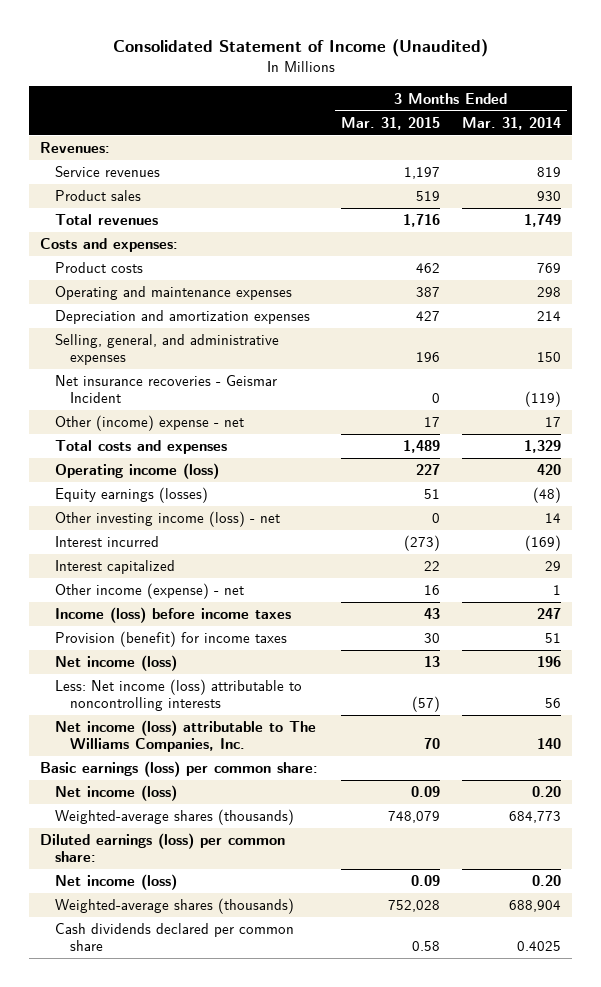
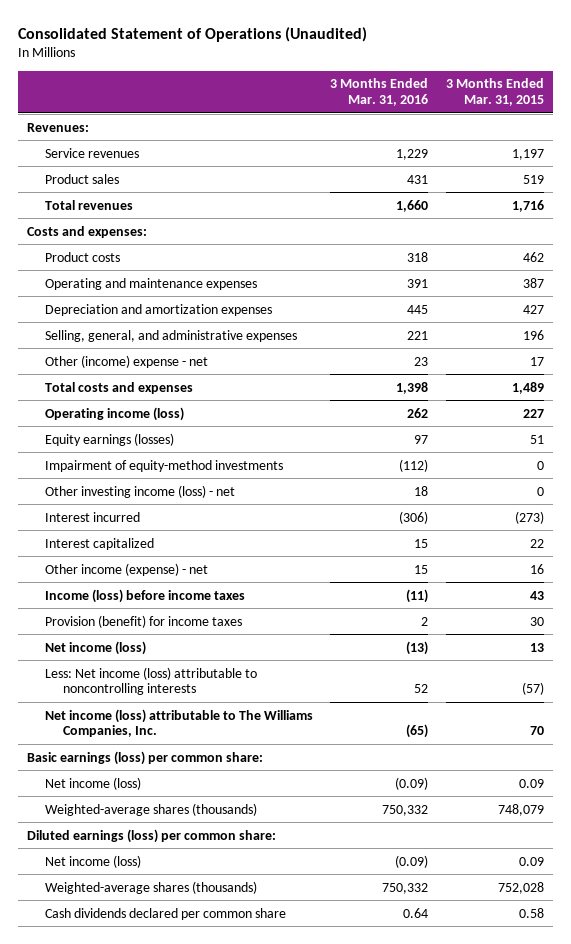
[112,38,488,57] Consolidated Statement of Income (Unaudited) -> [17,26,367,42] Consolidated Statement of Operations (Unaudited)
[462,116,562,130] Mar. 31, 2014 -> none
none -> [330,78,429,107] 3 Months Ended Mar. 31, 2016
[55,375,278,404] Net insurance recoveries - Geismar Incident -> none
none -> [44,459,283,472] Impairment of equity-method investments

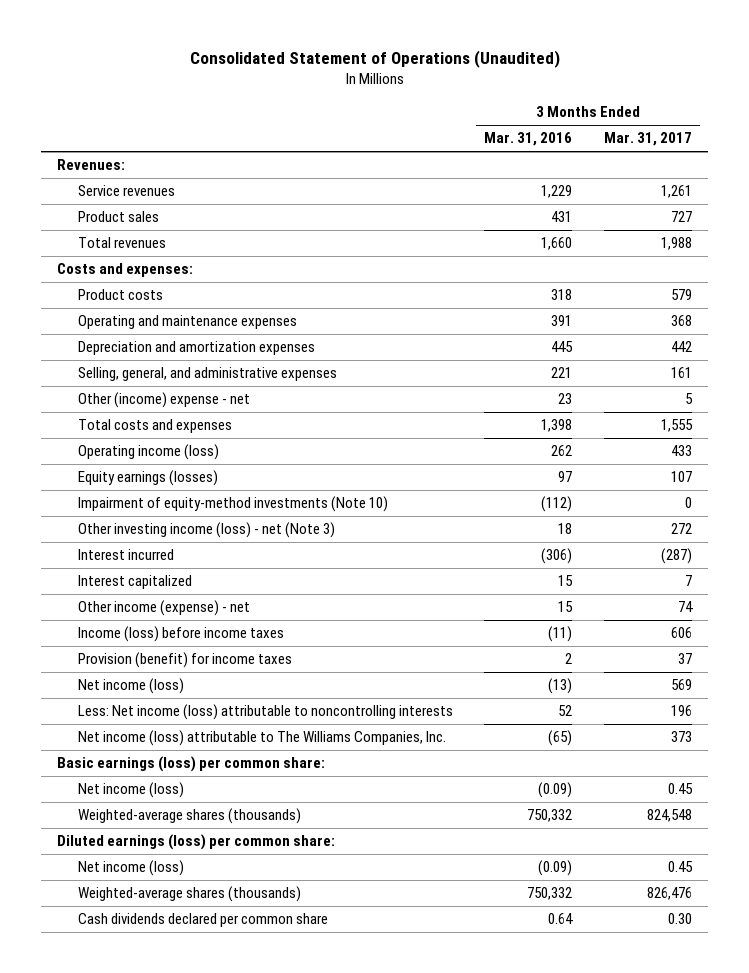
[445,78,544,107] 3 Months Ended Mar. 31, 2015 -> none
none -> [604,132,693,147] Mar. 31, 2017
[44,459,283,472] Impairment of equity-method investments -> [77,496,388,513] Impairment of equity-method investments (Note 10)
[44,484,235,498] Other investing income (loss) - net -> [77,522,335,539] Other investing income (loss) - net (Note 3)

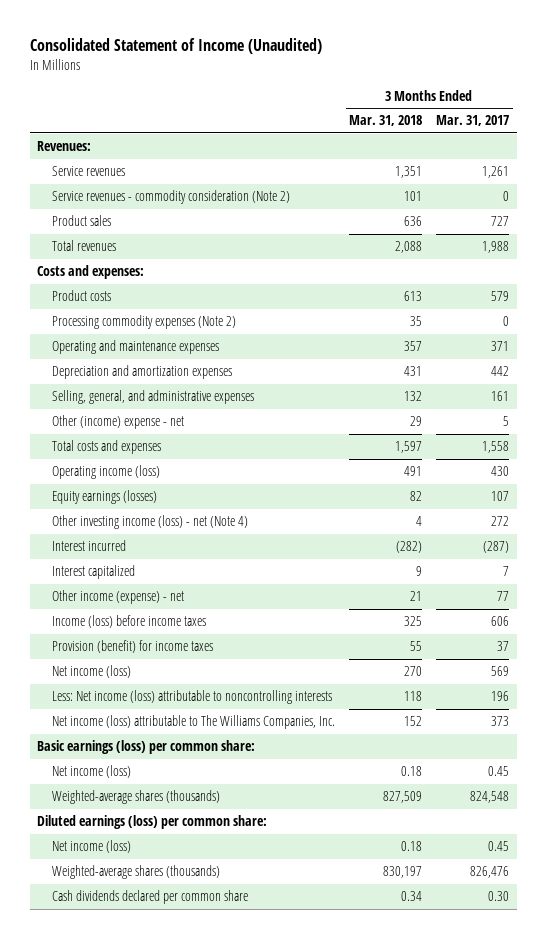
[189,50,560,69] Consolidated Statement of Operations (Unaudited) -> [30,38,323,55] Consolidated Statement of Income (Unaudited)
[484,132,573,147] Mar. 31, 2016 -> none
none -> [349,115,423,127] Mar. 31, 2018
none -> [51,190,290,205] Service revenues - commodity consideration (Note 2)
none -> [51,315,236,330] Processing commodity expenses (Note 2)
[671,315,693,327] 368 -> [491,341,510,352] 371
[661,419,694,433] 1,555 -> [482,441,510,454] 1,558
[671,445,693,457] 433 -> [491,466,510,477] 430
[77,496,388,513] Impairment of equity-method investments (Note 10) -> none
[77,522,335,539] Other investing income (loss) - net (Note 3) -> [51,515,248,530] Other investing income (loss) - net (Note 4)
[678,601,694,613] 74 -> [497,591,510,602] 77

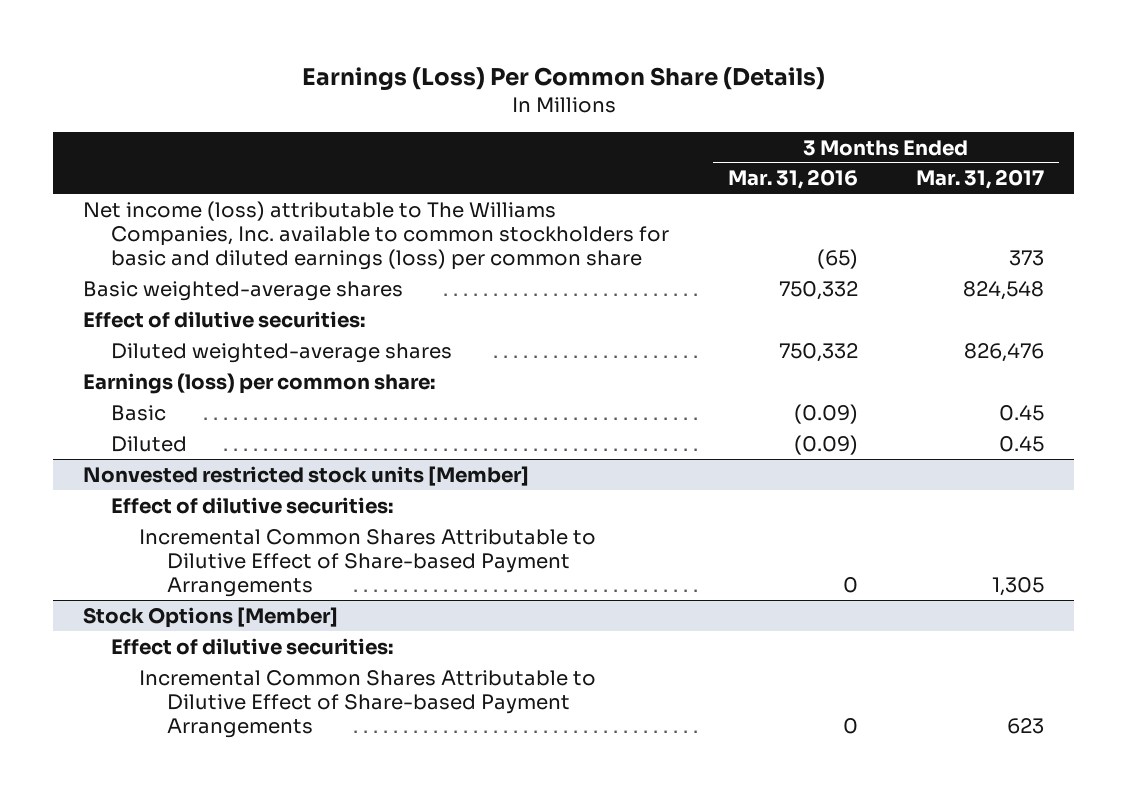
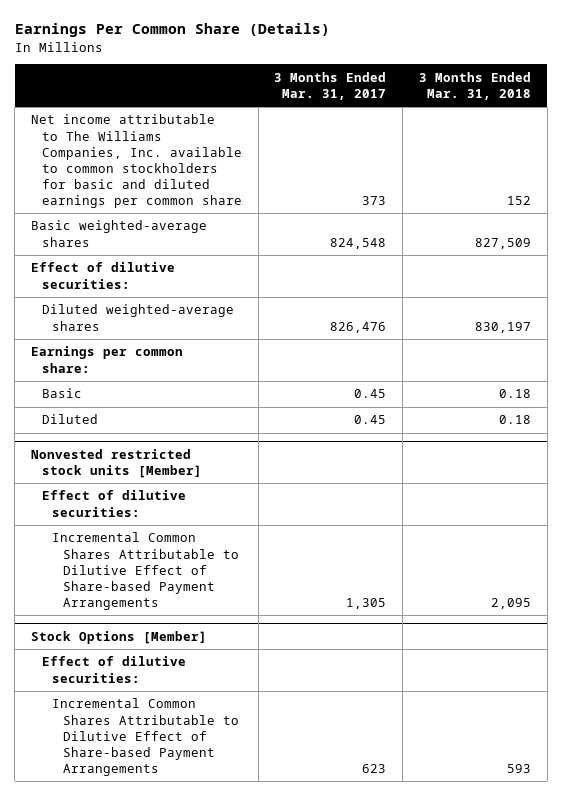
[301,66,825,91] Earnings (Loss) Per Common Share (Details) -> [14,23,330,38] Earnings Per Common Share (Details)
[727,169,858,190] Mar. 31, 2016 -> none
none -> [419,71,532,100] 3 Months Ended Mar. 31, 2018
[82,200,669,270] Net income (loss) attributable to The Williams Companies, Inc. available to common stockholders for basic and diluted earnings (loss) per common share -> [31,114,242,208] Net income attributable to The Williams Companies, Inc. available to common stockholders for basic and diluted earnings per common share
[82,372,435,394] Earnings (loss) per common share: -> [31,346,184,373] Earnings per common share:

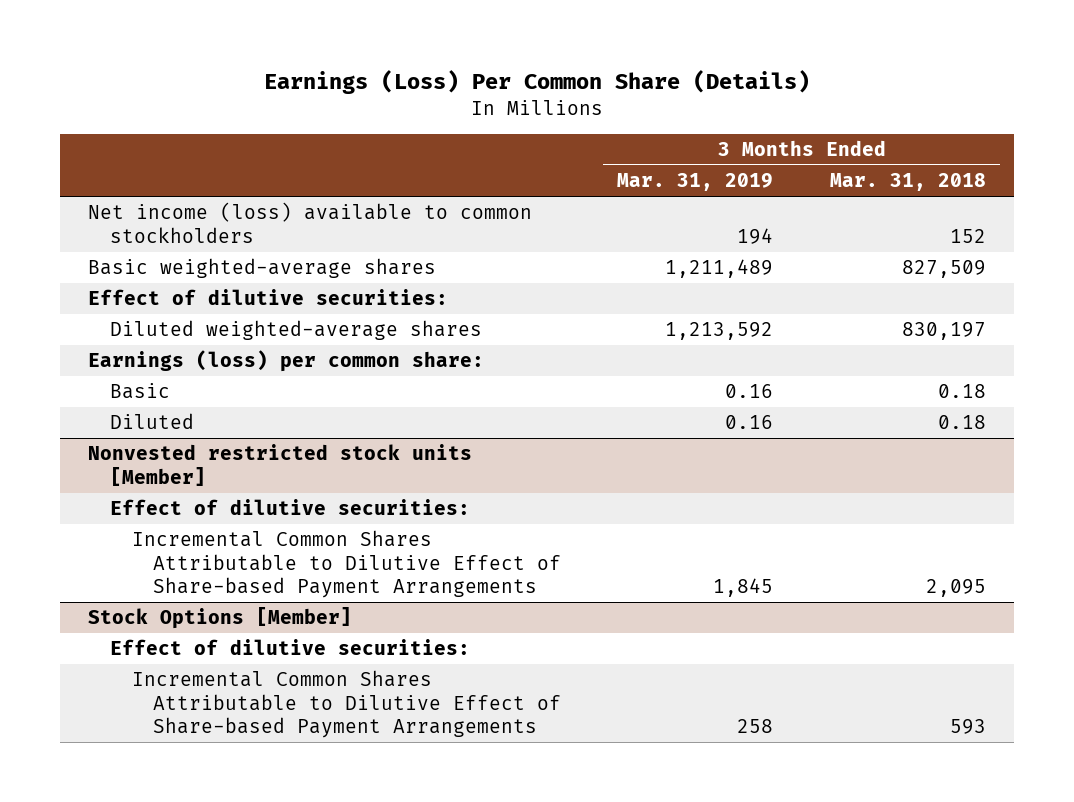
[14,23,330,38] Earnings Per Common Share (Details) -> [263,70,810,95] Earnings (Loss) Per Common Share (Details)
[274,71,387,100] 3 Months Ended Mar. 31, 2017 -> none
none -> [617,173,774,192] Mar. 31, 2019
[31,114,242,208] Net income attributable to The Williams Companies, Inc. available to common stockholders for basic and diluted earnings per common share -> [88,202,533,243] Net income (loss) available to common stockholders
[31,346,184,373] Earnings per common share: -> [88,350,485,373] Earnings (loss) per common share:

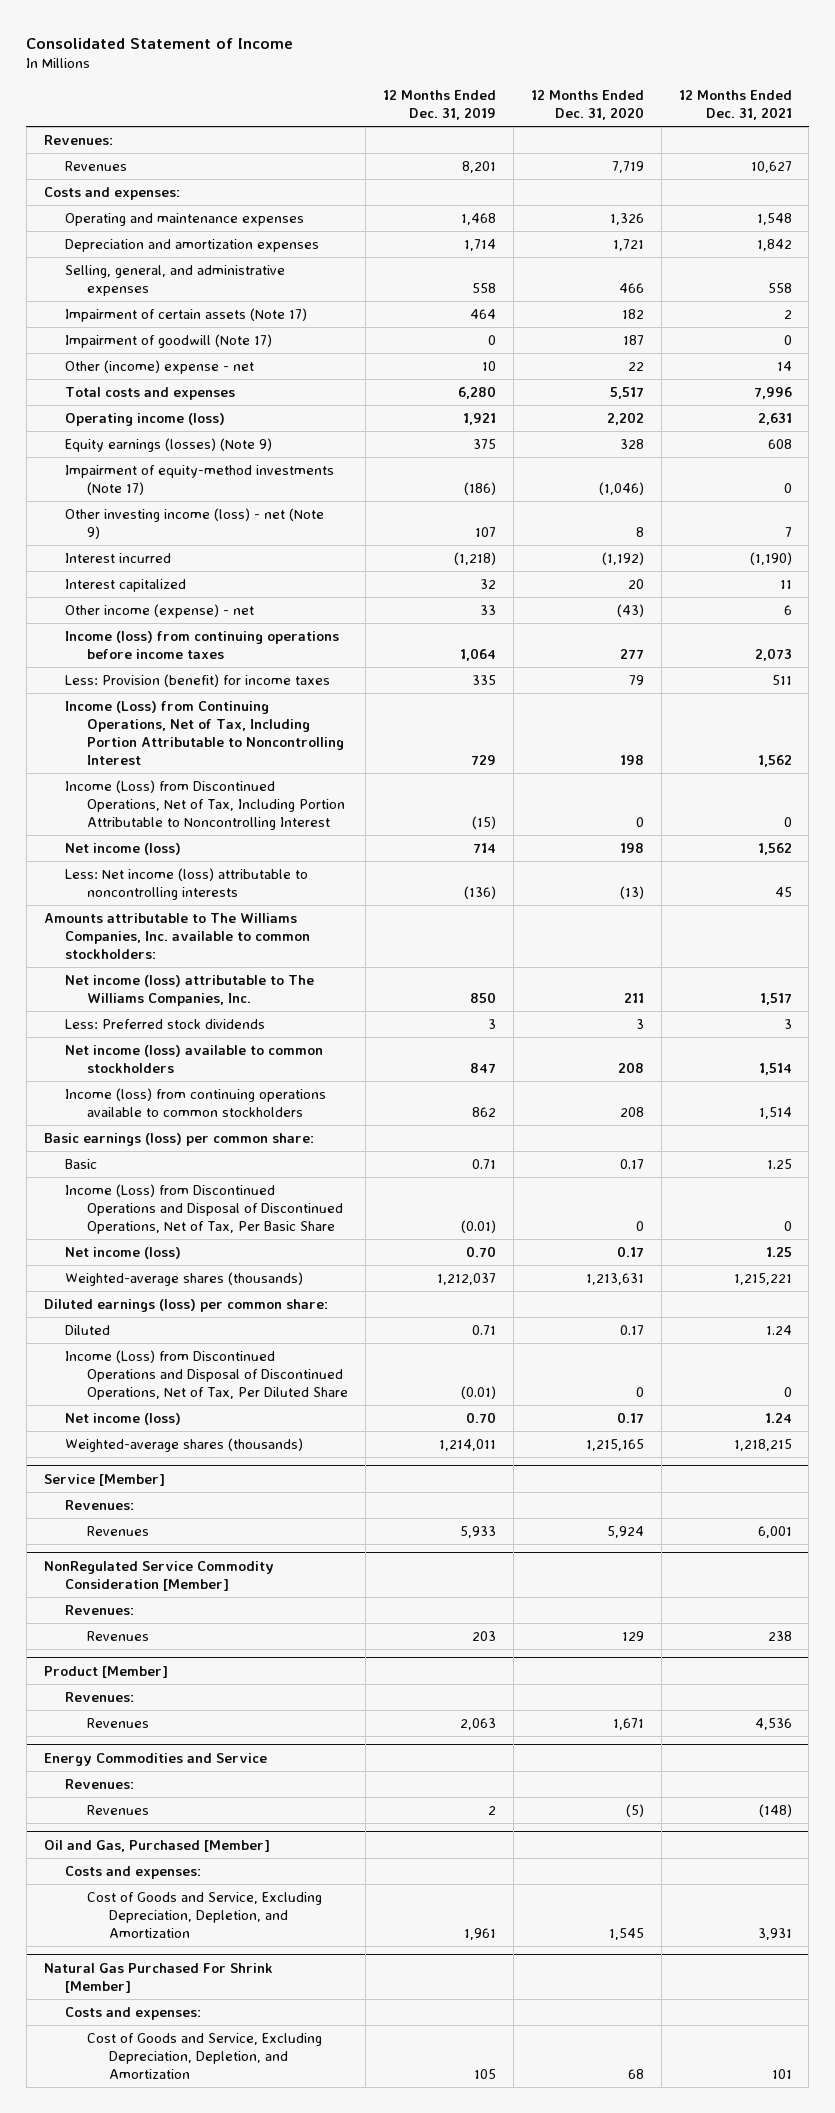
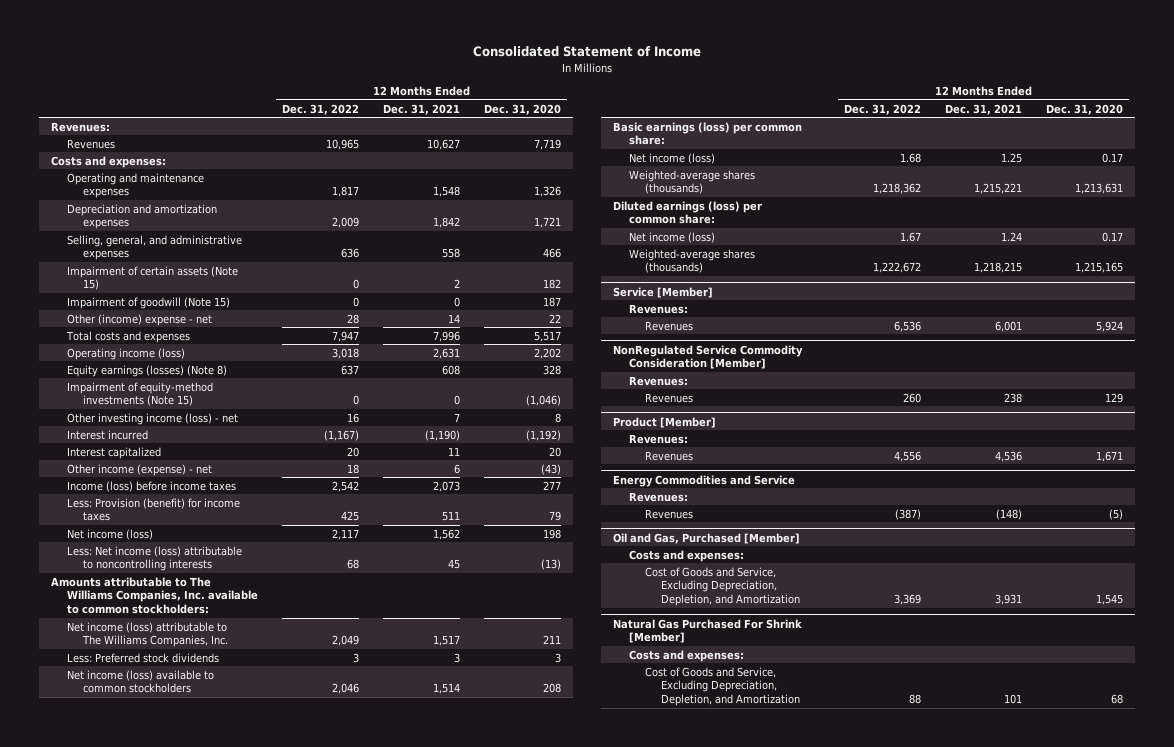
[383,90,497,121] 12 Months Ended Dec. 31, 2019 -> none
none -> [282,103,360,115] Dec. 31, 2022
[65,307,308,322] Impairment of certain assets (Note 17) -> [67,265,239,291] Impairment of certain assets (Note 15)
[65,333,273,348] Impairment of goodwill (Note 17) -> [67,296,231,309] Impairment of goodwill (Note 15)
[65,437,273,452] Equity earnings (losses) (Note 9) -> [67,364,228,377] Equity earnings (losses) (Note 8)
[65,464,335,495] Impairment of equity-method investments (Note 17) -> [67,381,214,407] Impairment of equity-method investments (Note 15)
[65,507,325,539] Other investing income (loss) - net (Note 9) -> [67,412,239,425] Other investing income (loss) - net
[65,630,340,659] Income (loss) from continuing operations before income taxes -> [67,480,237,492] Income (loss) before income taxes
[65,700,345,765] Income (Loss) from Continuing Operations, Net of Tax, Including Portion Attributable to Noncontrolling Interest -> none
[65,779,346,830] Income (Loss) from Discontinued Operations, Net of Tax, Including Portion Attributable to Noncontrolling Interest -> none
[65,1087,327,1117] Income (loss) from continuing operations available to common stockholders -> none
[65,1158,98,1169] Basic -> none
[65,1183,344,1234] Income (Loss) from Discontinued Operations and Disposal of Discontinued Operations, Net of Tax, Per Basic Share -> none
[65,1324,111,1335] Diluted -> none
[65,1349,349,1400] Income (Loss) from Discontinued Operations and Disposal of Discontinued Operations, Net of Tax, Per Diluted Share -> none

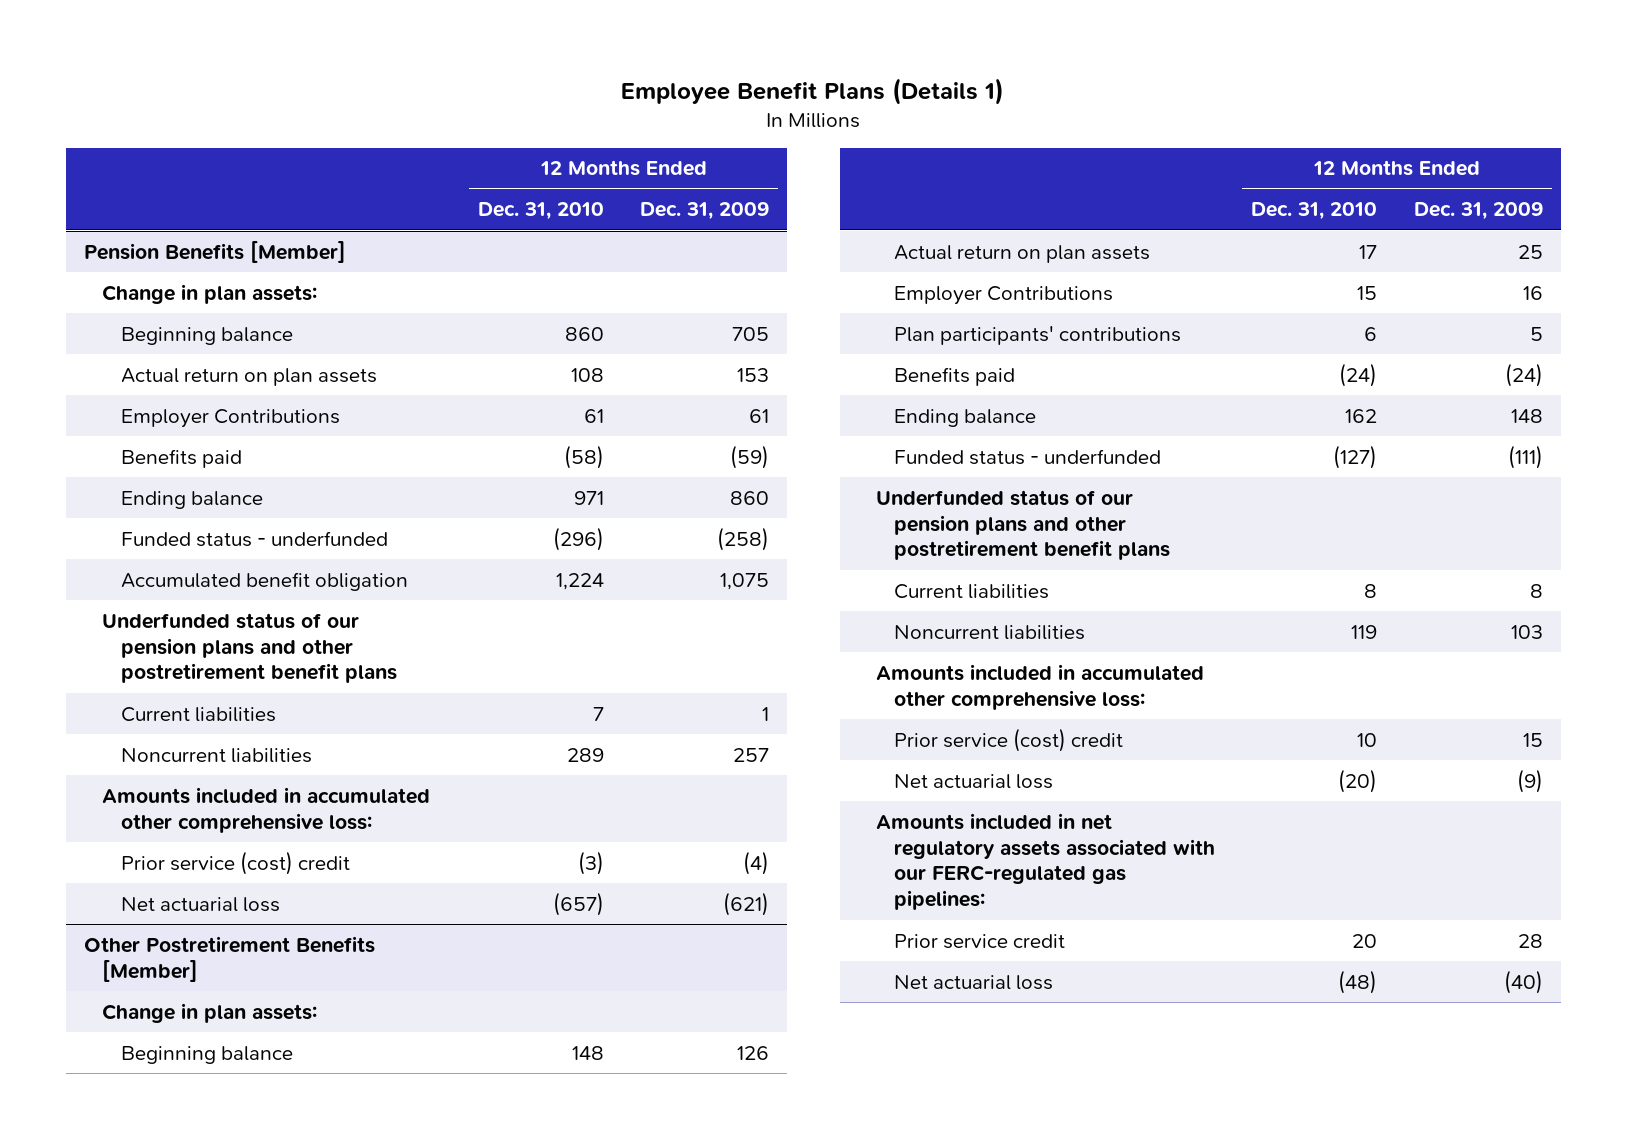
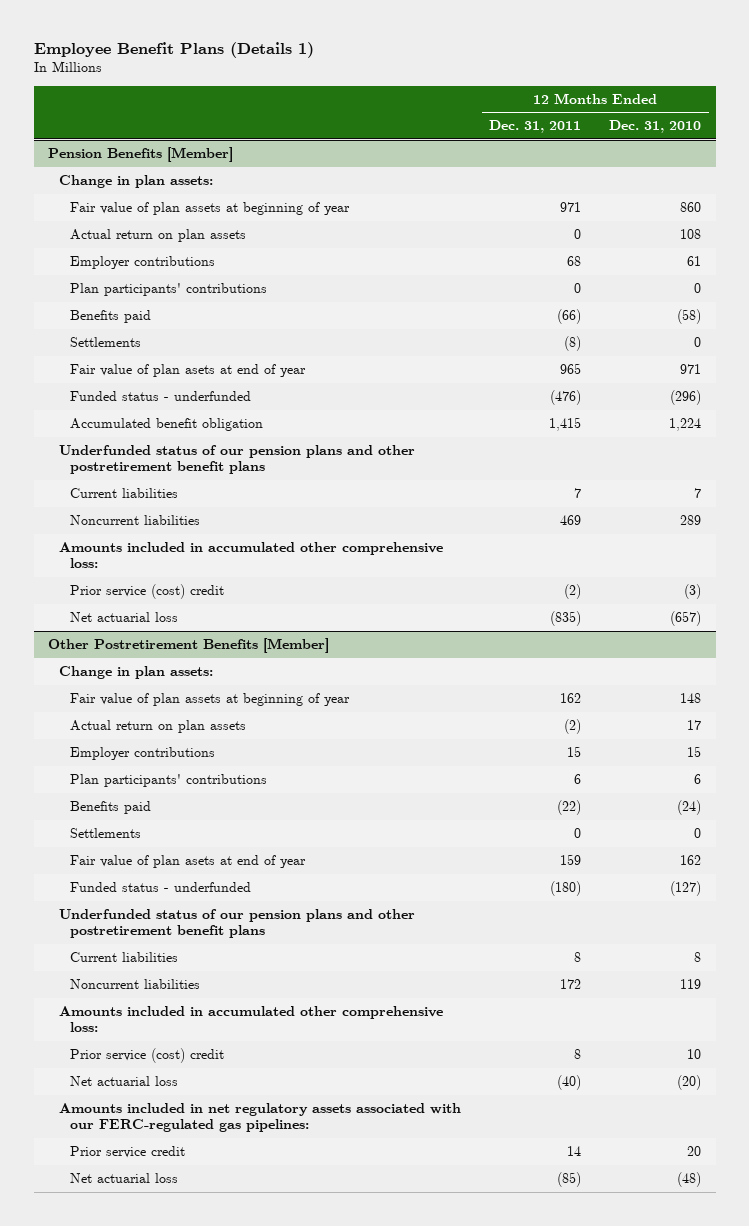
[640,202,770,221] Dec. 31, 2009 -> none
none -> [489,120,582,134] Dec. 31, 2011
[120,326,293,345] Beginning balance -> [69,201,350,215] Fair value of plan assets at beginning of year
[120,408,340,428] Employer Contributions -> [69,255,215,269] Employer contributions
none -> [69,282,267,296] Plan participants' contributions
none -> [69,336,141,347] Settlements
[120,490,263,509] Ending balance -> [69,363,306,377] Fair value of plan asets at end of year
[120,1045,293,1064] Beginning balance -> [69,692,350,706] Fair value of plan assets at beginning of year
[894,285,1114,305] Employer Contributions -> [69,746,215,760] Employer contributions
none -> [69,827,141,838] Settlements
[894,408,1037,427] Ending balance -> [69,854,306,868] Fair value of plan asets at end of year

